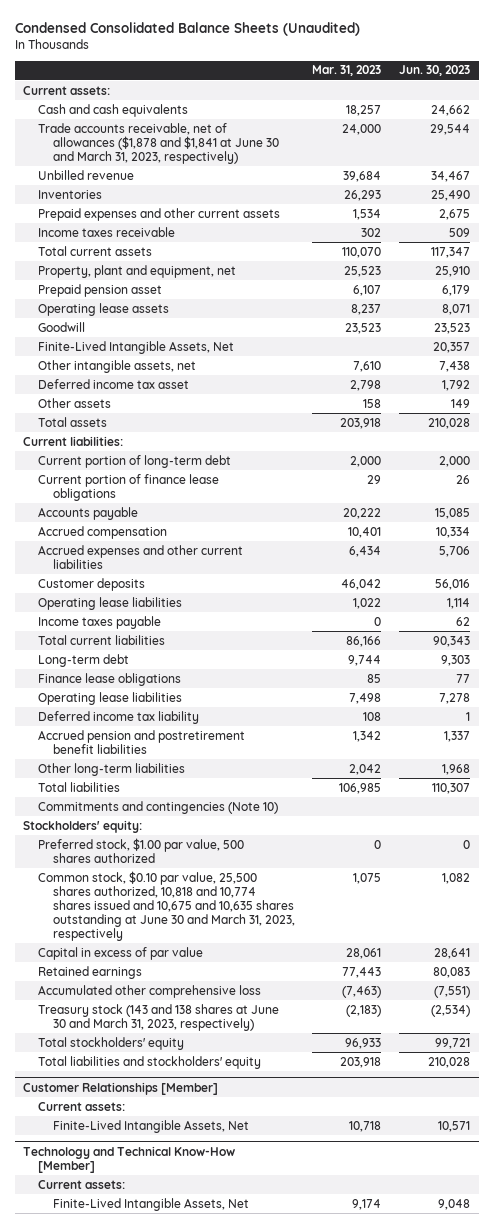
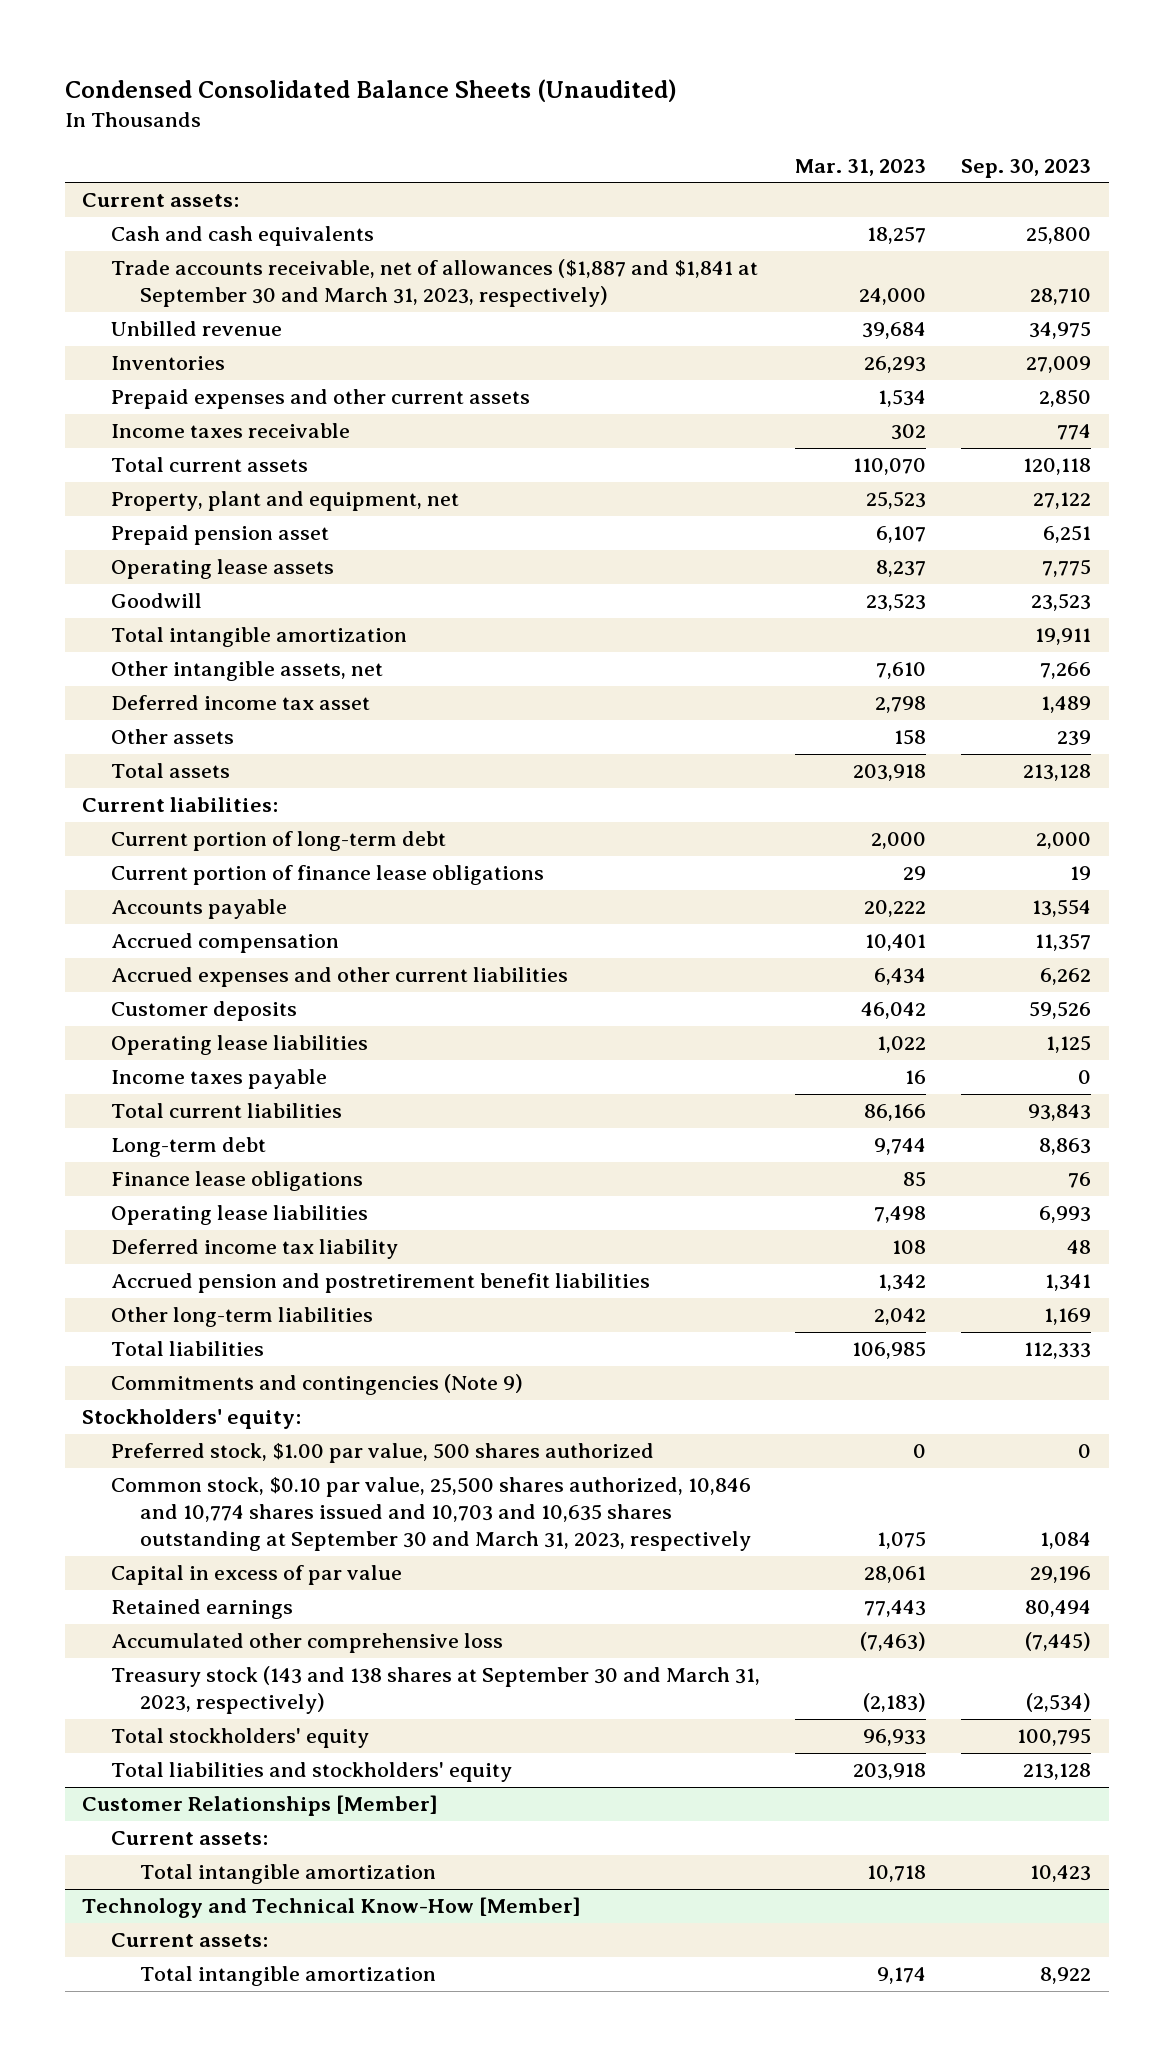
[399,65,471,77] Jun. 30, 2023 -> none
none -> [961,158,1092,178] Sep. 30, 2023
[38,122,279,164] Trade accounts receivable, net of allowances ($1,878 and $1,841 at June 30 and March 31, 2023, respectively) -> [110,259,758,308] Trade accounts receivable, net of allowances ($1,887 and $1,841 at September 30 and March 31, 2023, respectively)
[38,340,235,354] Finite-Lived Intangible Assets, Net -> [110,627,407,648] Total intangible amortization
[374,616,382,626] 0 -> [904,1070,926,1085] 16
[38,800,279,814] Commitments and contingencies (Note 10) -> [110,1374,523,1396] Commitments and contingencies (Note 9)
[38,870,295,941] Common stock, $0.10 par value, 25,500 shares authorized, 10,818 and 10,774 shares issued and 10,675 and 10,635 shares outstanding at June 30 and March 31, 2023, respectively -> [110,1477,751,1552] Common stock, $0.10 par value, 25,500 shares authorized, 10,846 and 10,774 shares issued and 10,703 and 10,635 shares outstanding at September 30 and March 31, 2023, respectively
[38,1003,280,1031] Treasury stock (143 and 138 shares at June 30 and March 31, 2023, respectively) -> [110,1666,760,1715] Treasury stock (143 and 138 shares at September 30 and March 31, 2023, respectively)
[52,1119,249,1133] Finite-Lived Intangible Assets, Net -> [139,1864,436,1885] Total intangible amortization
[52,1197,249,1211] Finite-Lived Intangible Assets, Net -> [139,1966,436,1987] Total intangible amortization

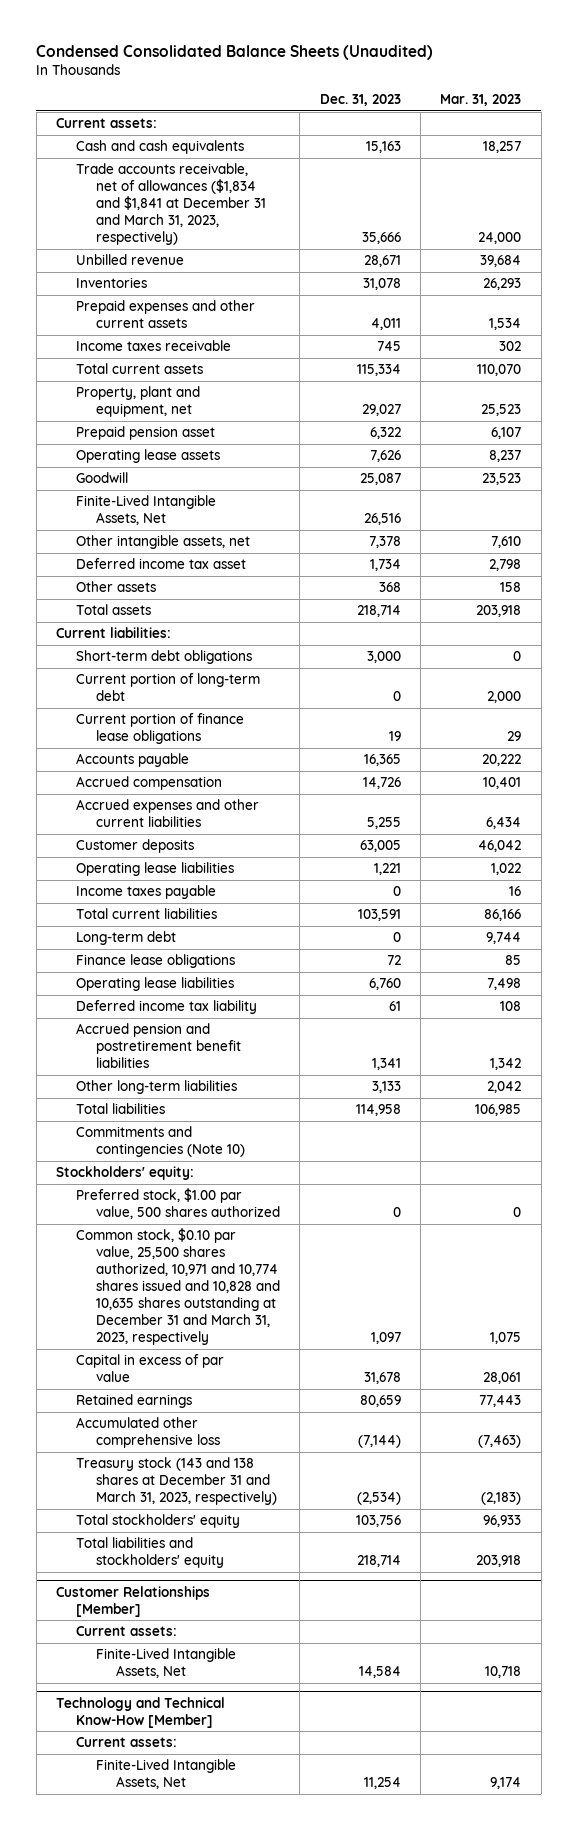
[961,158,1092,178] Sep. 30, 2023 -> none
none -> [319,93,401,106] Dec. 31, 2023
[110,259,758,308] Trade accounts receivable, net of allowances ($1,887 and $1,841 at September 30 and March 31, 2023, respectively) -> [75,162,266,246] Trade accounts receivable, net of allowances ($1,834 and $1,841 at December 31 and March 31, 2023, respectively)
[110,627,407,648] Total intangible amortization -> [75,494,216,526] Finite-Lived Intangible Assets, Net
none -> [75,649,252,664] Short-term debt obligations
[110,1374,523,1396] Commitments and contingencies (Note 9) -> [75,1125,245,1158] Commitments and contingencies (Note 10)
[110,1477,751,1552] Common stock, $0.10 par value, 25,500 shares authorized, 10,846 and 10,774 shares issued and 10,703 and 10,635 shares outstanding at September 30 and March 31, 2023, respectively -> [75,1227,280,1346] Common stock, $0.10 par value, 25,500 shares authorized, 10,971 and 10,774 shares issued and 10,828 and 10,635 shares outstanding at December 31 and March 31, 2023, respectively
[110,1666,760,1715] Treasury stock (143 and 138 shares at September 30 and March 31, 2023, respectively) -> [75,1456,277,1506] Treasury stock (143 and 138 shares at December 31 and March 31, 2023, respectively)
[139,1864,436,1885] Total intangible amortization -> [95,1647,236,1679] Finite-Lived Intangible Assets, Net
[139,1966,436,1987] Total intangible amortization -> [95,1758,236,1790] Finite-Lived Intangible Assets, Net

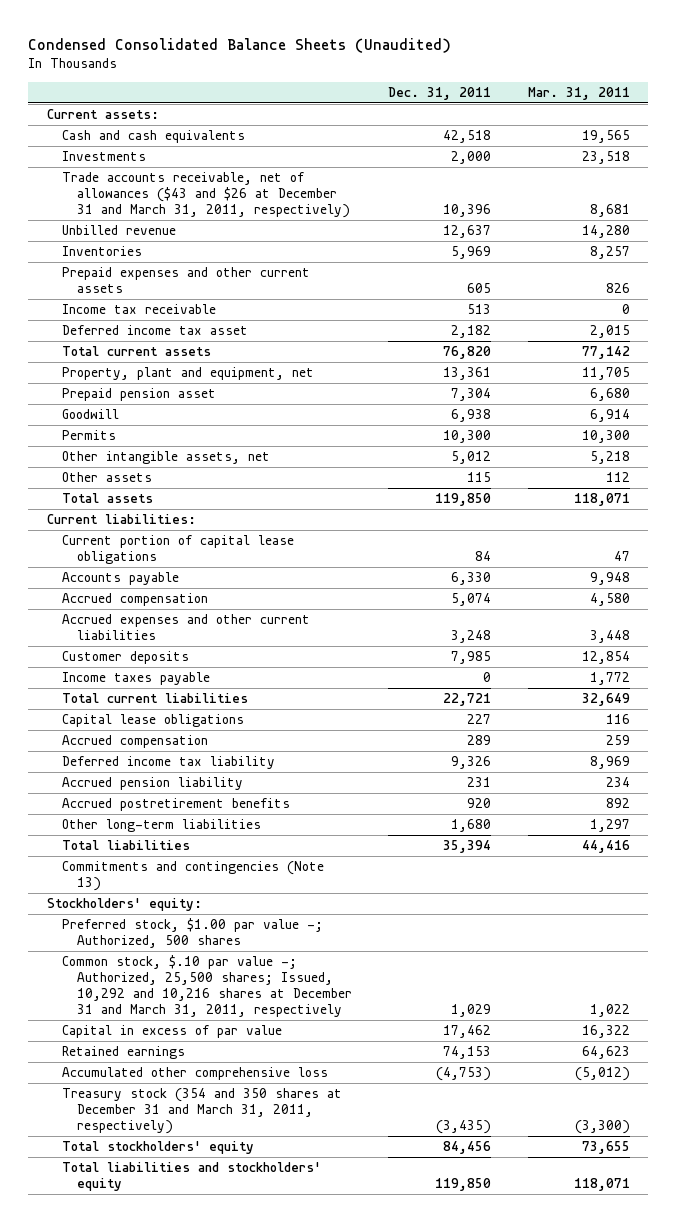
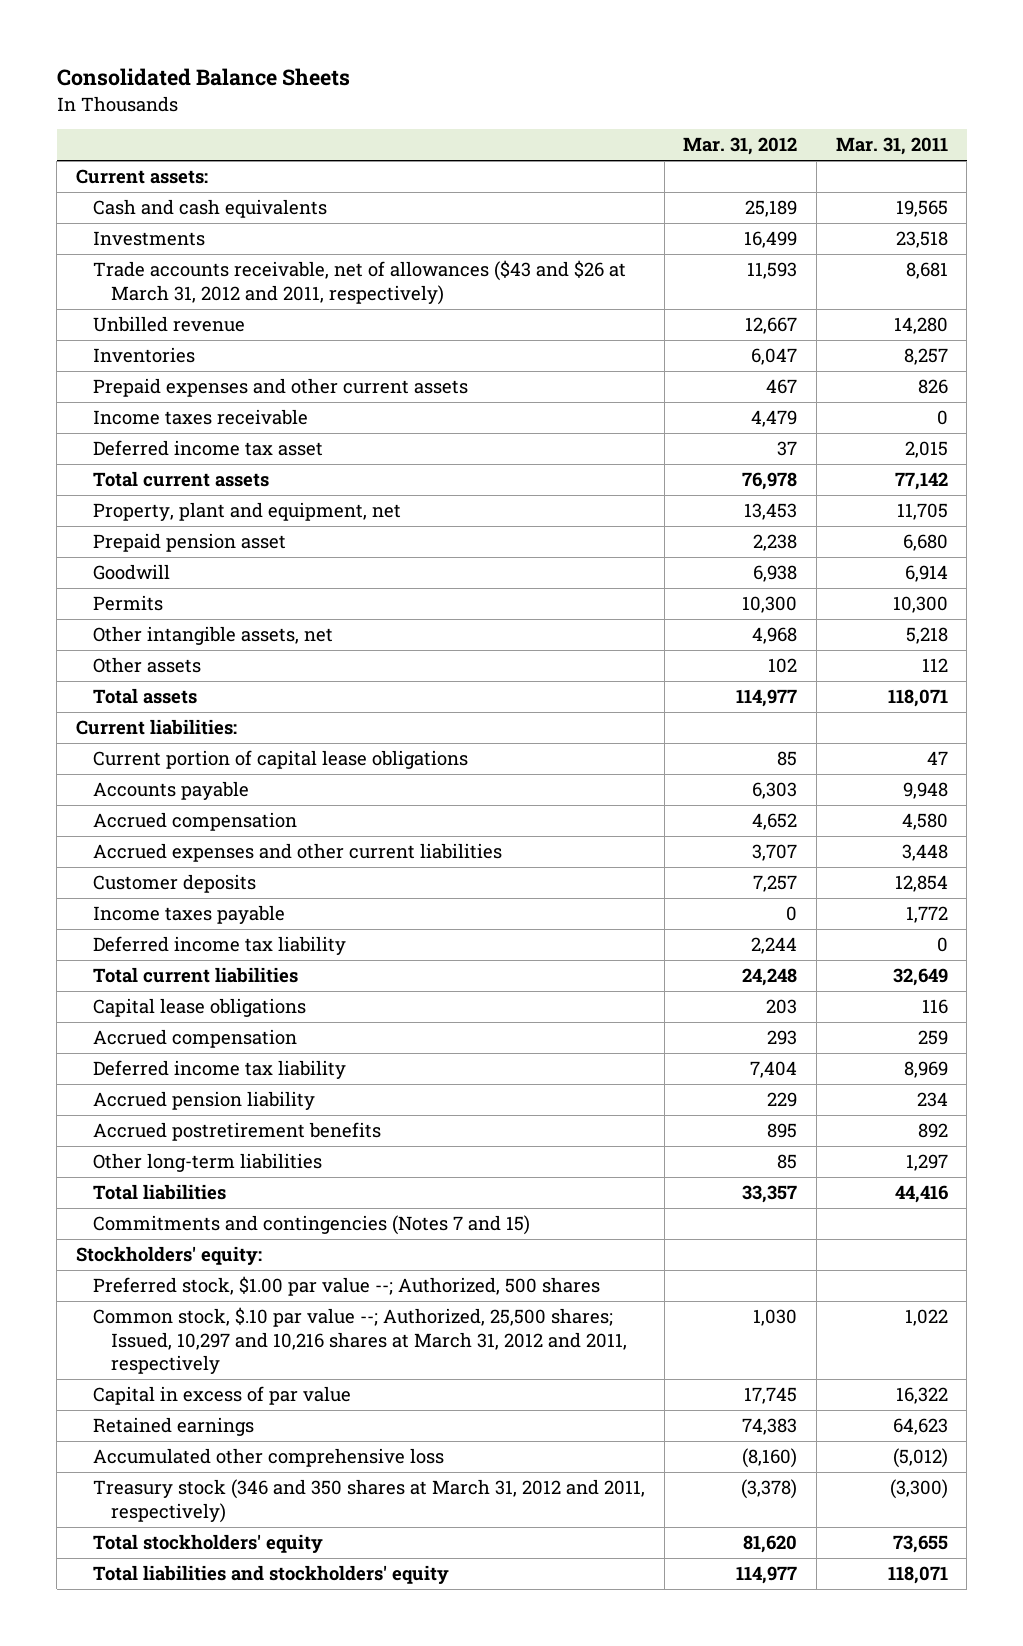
[28,37,452,53] Condensed Consolidated Balance Sheets (Unaudited) -> [56,68,350,87] Consolidated Balance Sheets
[388,86,492,100] Dec. 31, 2011 -> none
none -> [683,137,798,156] Mar. 31, 2012
[61,172,350,218] Trade accounts receivable, net of allowances ($43 and $26 at December 31 and March 31, 2011, respectively) -> [93,260,627,305] Trade accounts receivable, net of allowances ($43 and $26 at March 31, 2012 and 2011, respectively)
[61,304,216,315] Income tax receivable -> [93,409,309,426] Income taxes receivable
none -> [93,936,347,956] Deferred income tax liability
[61,861,324,892] Commitments and contingencies (Note 13) -> [93,1215,531,1236] Commitments and contingencies (Notes 7 and 15)
[61,918,323,949] Preferred stock, $1.00 par value -; Authorized, 500 shares -> [93,1276,601,1297] Preferred stock, $1.00 par value --; Authorized, 500 shares
[61,955,352,1017] Common stock, $.10 par value -; Authorized, 25,500 shares; Issued, 10,292 and 10,216 shares at December 31 and March 31, 2011, respectively -> [93,1307,628,1374] Common stock, $.10 par value --; Authorized, 25,500 shares; Issued, 10,297 and 10,216 shares at March 31, 2012 and 2011, respectively
[61,1088,342,1134] Treasury stock (354 and 350 shares at December 31 and March 31, 2011, respectively) -> [93,1479,646,1523] Treasury stock (346 and 350 shares at March 31, 2012 and 2011, respectively)

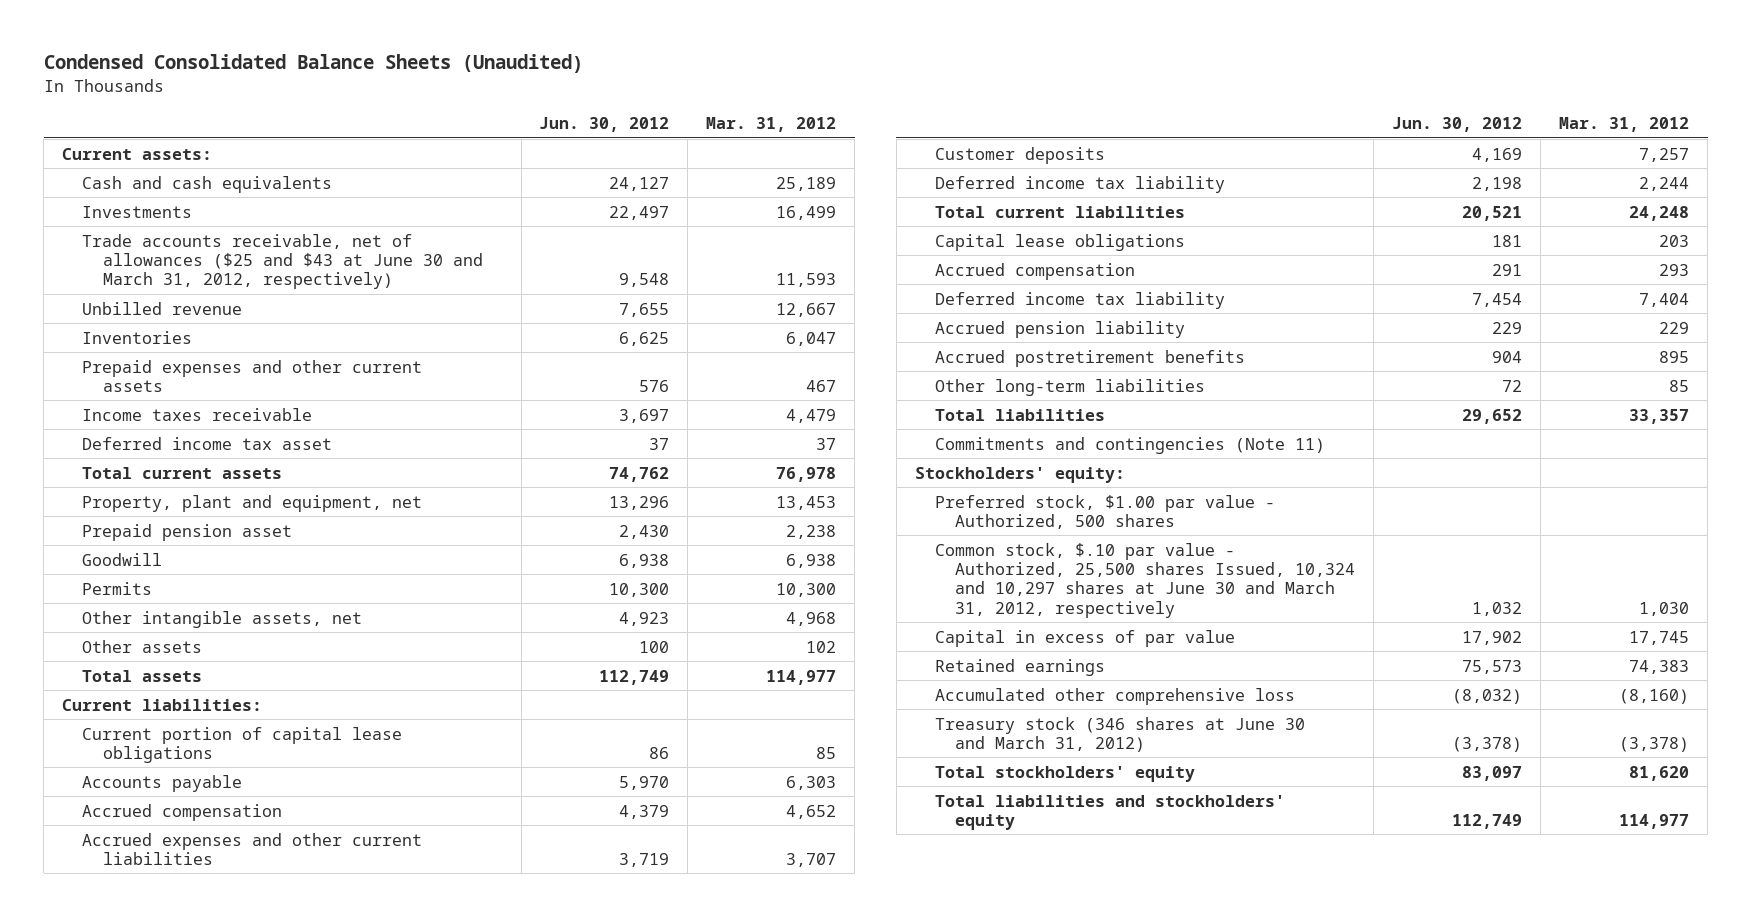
[56,68,350,87] Consolidated Balance Sheets -> [43,54,583,74] Condensed Consolidated Balance Sheets (Unaudited)
[835,137,948,156] Mar. 31, 2011 -> none
none -> [539,117,670,133] Jun. 30, 2012
[93,260,627,305] Trade accounts receivable, net of allowances ($43 and $26 at March 31, 2012 and 2011, respectively) -> [82,233,483,290] Trade accounts receivable, net of allowances ($25 and $43 at June 30 and March 31, 2012, respectively)
[93,905,286,925] Income taxes payable -> none
[93,1215,531,1236] Commitments and contingencies (Notes 7 and 15) -> [935,436,1326,454] Commitments and contingencies (Note 11)
[93,1276,601,1297] Preferred stock, $1.00 par value --; Authorized, 500 shares -> [935,494,1276,529] Preferred stock, $1.00 par value - Authorized, 500 shares
[93,1307,628,1374] Common stock, $.10 par value --; Authorized, 25,500 shares; Issued, 10,297 and 10,216 shares at March 31, 2012 and 2011, respectively -> [935,542,1356,618] Common stock, $.10 par value - Authorized, 25,500 shares Issued, 10,324 and 10,297 shares at June 30 and March 31, 2012, respectively
[93,1479,646,1523] Treasury stock (346 and 350 shares at March 31, 2012 and 2011, respectively) -> [935,716,1306,752] Treasury stock (346 shares at June 30 and March 31, 2012)

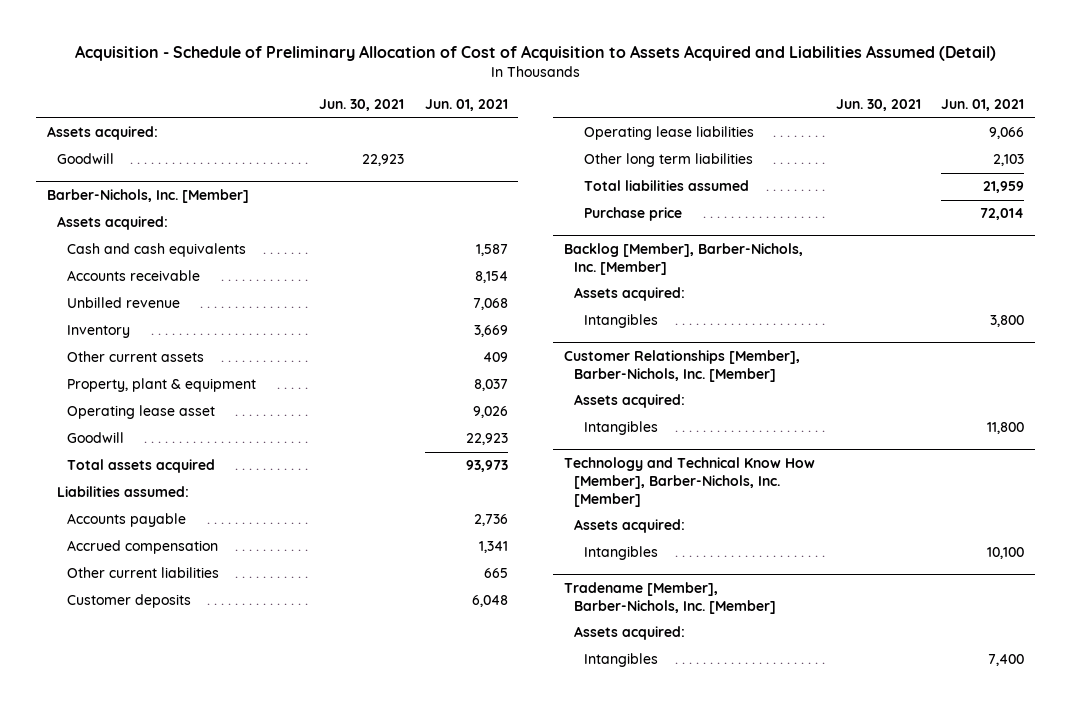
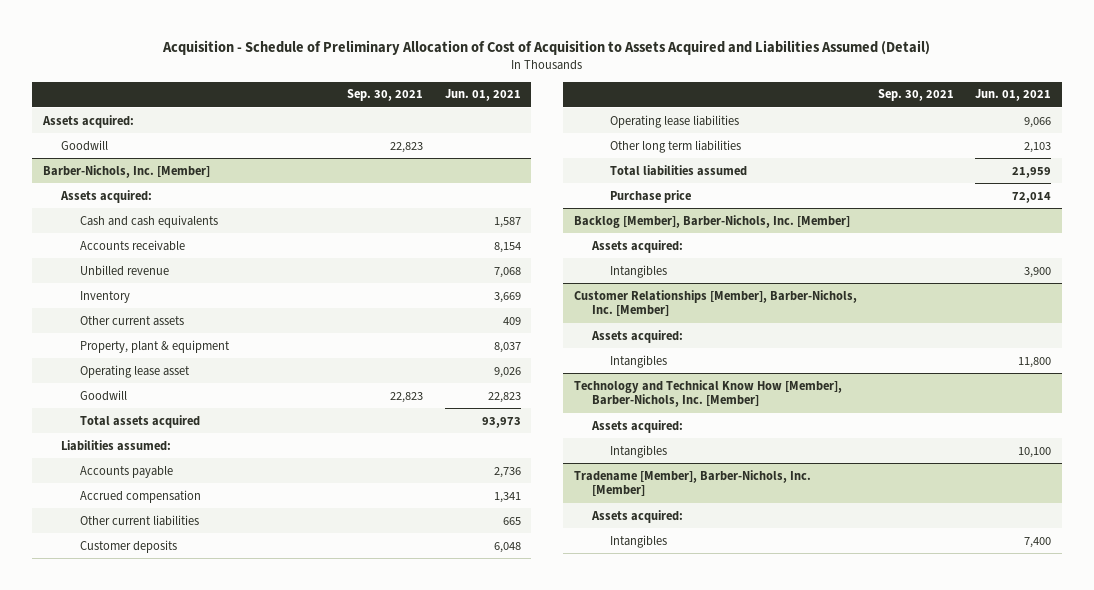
[318,99,404,112] Jun. 30, 2021 -> none
none -> [347,89,424,102] Sep. 30, 2021
[465,433,508,446] 22,923 -> [487,391,521,403] 22,823
[990,315,1025,328] 3,800 -> [1024,266,1052,278] 3,900

